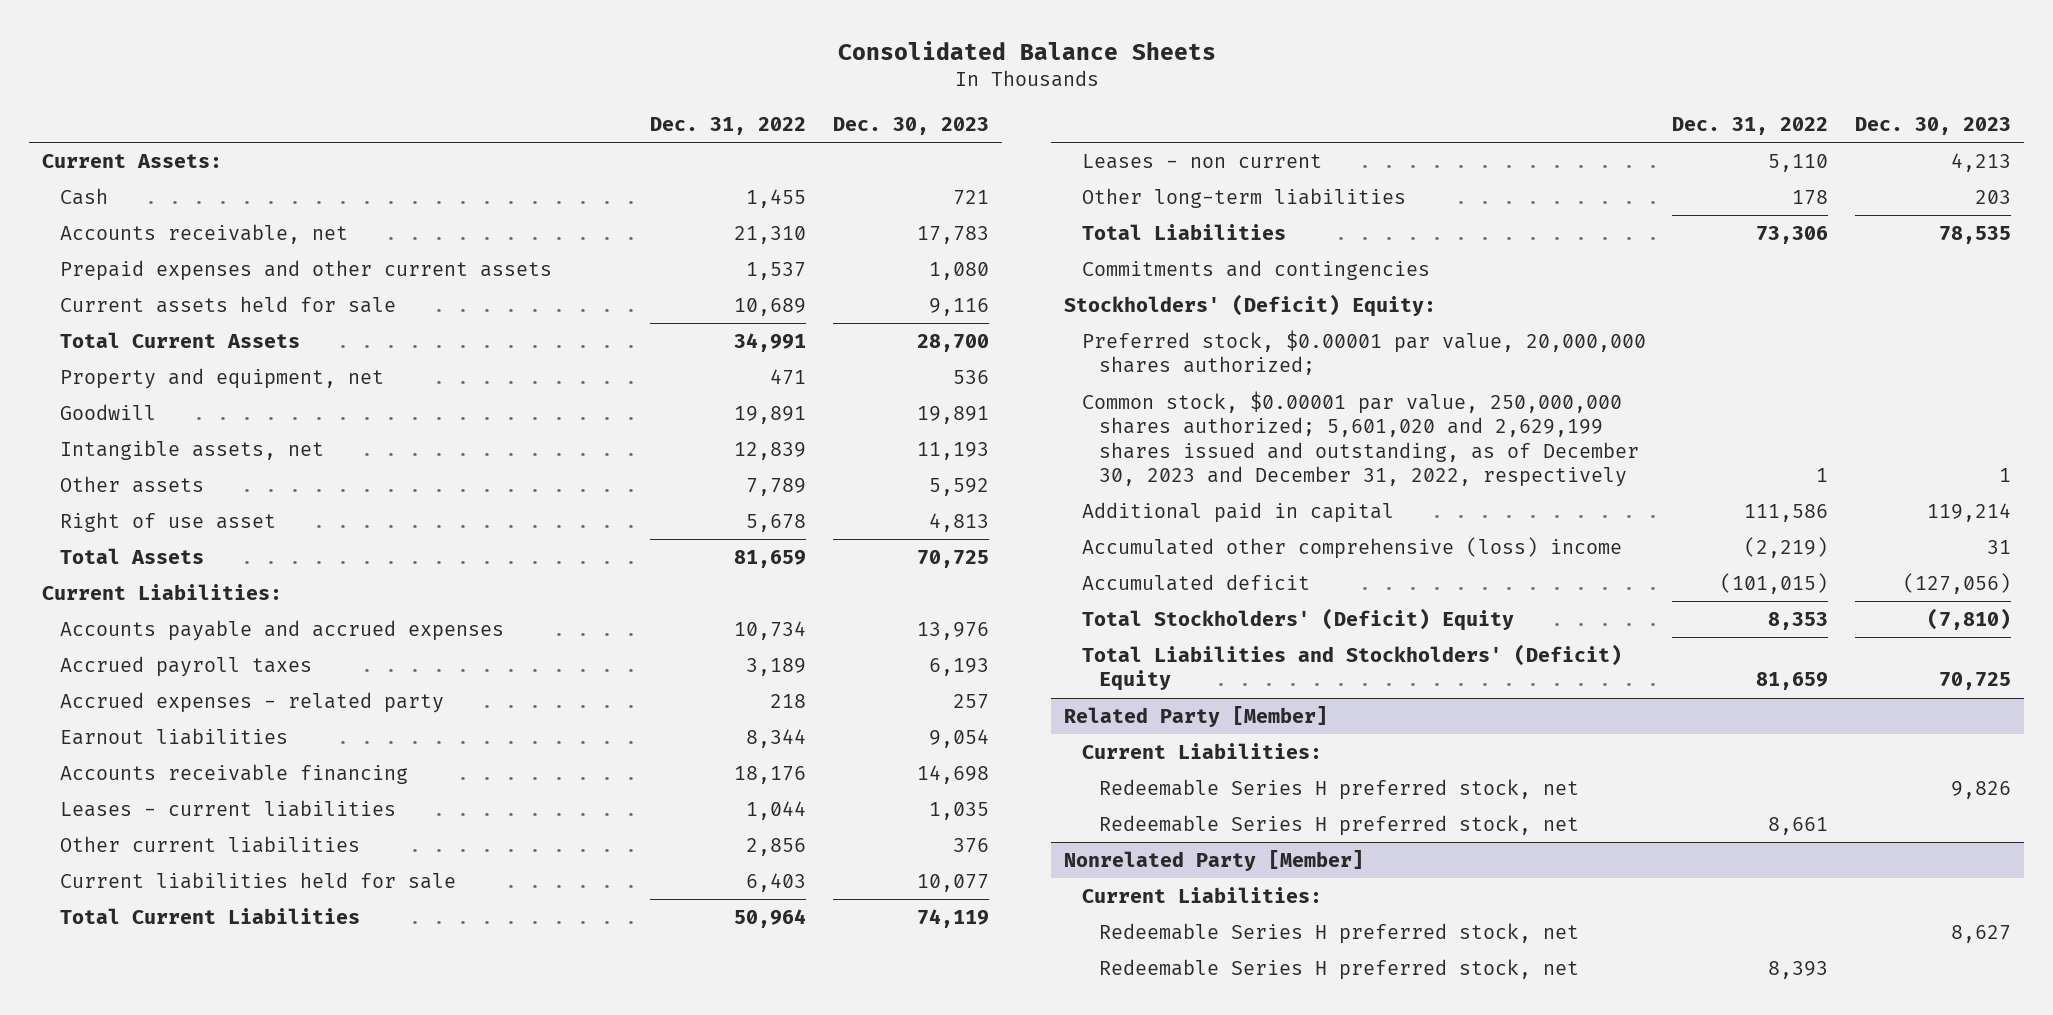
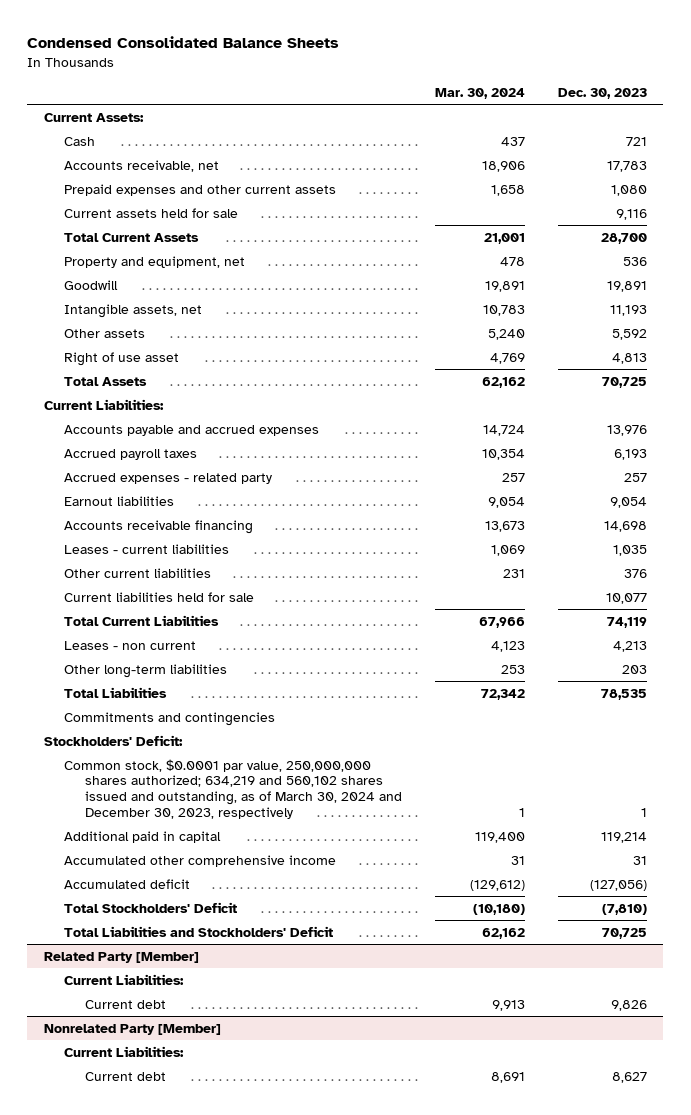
[837,40,1216,60] Consolidated Balance Sheets -> [27,36,340,49] Condensed Consolidated Balance Sheets
[650,116,807,135] Dec. 31, 2022 -> none
none -> [434,87,525,99] Mar. 30, 2024
[1081,330,1646,376] Preferred stock, $0.00001 par value, 20,000,000 shares authorized; -> none
[1064,294,1437,318] Stockholders' (Deficit) Equity: -> [43,734,183,746] Stockholders' Deficit:
[1081,391,1639,487] Common stock, $0.00001 par value, 250,000,000 shares authorized; 5,601,020 and 2,629,199 shares issued and outstanding, as of December 30, 2023 and December 31, 2022, respectively -> [64,758,402,820] Common stock, $0.0001 par value, 250,000,000 shares authorized; 634,219 and 560,102 shares issued and outstanding, as of March 30, 2024 and December 30, 2023, respectively
[1081,537,1622,560] Accumulated other comprehensive (loss) income -> [64,854,337,867] Accumulated other comprehensive income
[1081,608,1514,632] Total Stockholders' (Deficit) Equity -> [64,901,238,913] Total Stockholders' Deficit
[1081,644,1622,692] Total Liabilities and Stockholders' (Deficit) Equity -> [64,925,334,937] Total Liabilities and Stockholders' Deficit
[1098,815,1579,837] Redeemable Series H preferred stock, net -> none
[1098,779,1579,801] Redeemable Series H preferred stock, net -> [84,999,166,1009] Current debt
[1098,959,1579,981] Redeemable Series H preferred stock, net -> none
[1098,923,1579,945] Redeemable Series H preferred stock, net -> [84,1071,166,1081] Current debt

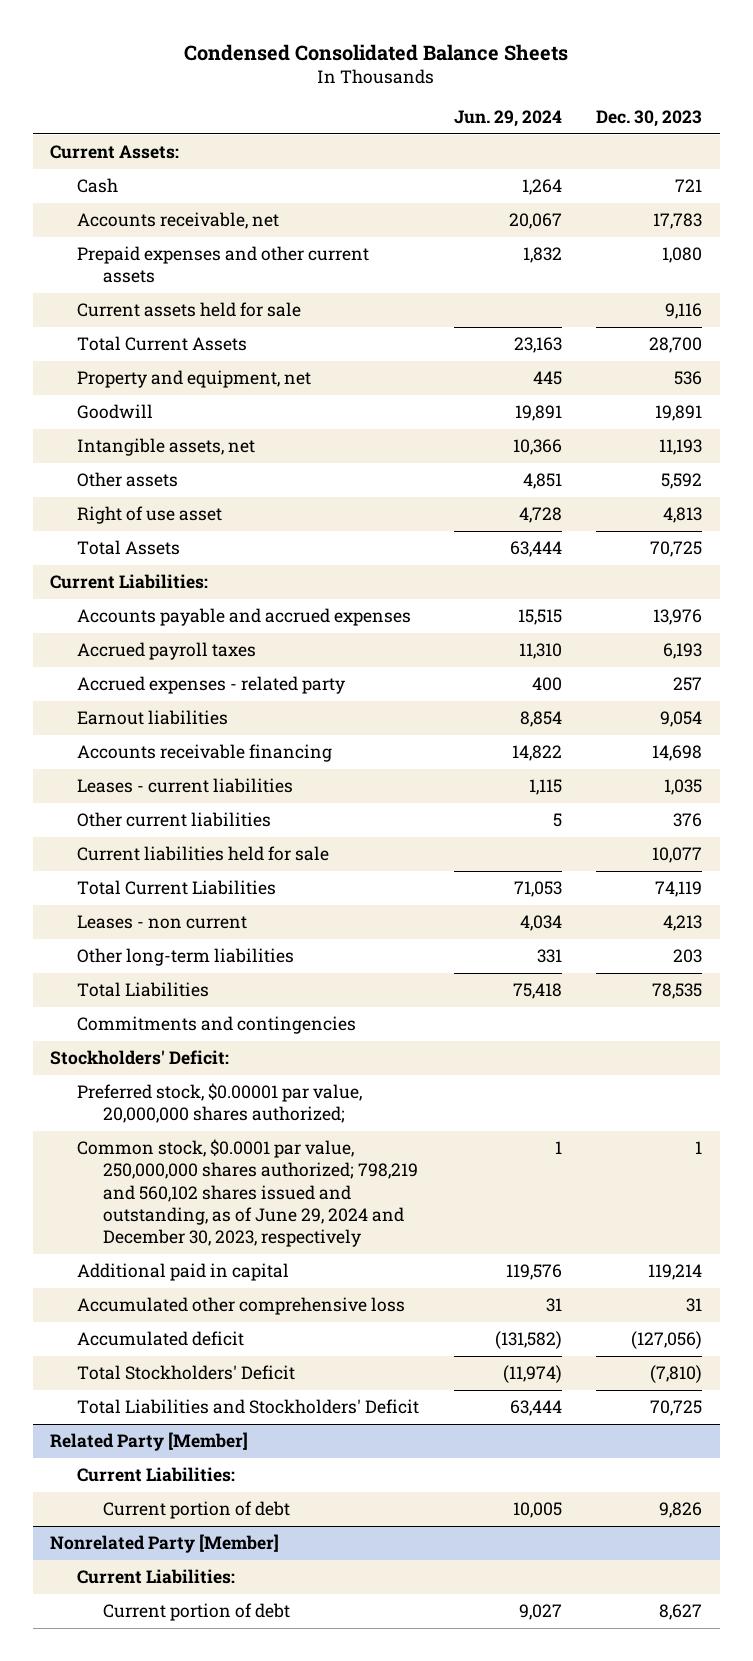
[434,87,525,99] Mar. 30, 2024 -> none
none -> [453,110,562,128] Jun. 29, 2024
none -> [76,1083,362,1124] Preferred stock, $0.00001 par value, 20,000,000 shares authorized;
[64,758,402,820] Common stock, $0.0001 par value, 250,000,000 shares authorized; 634,219 and 560,102 shares issued and outstanding, as of March 30, 2024 and December 30, 2023, respectively -> [76,1139,419,1248] Common stock, $0.0001 par value, 250,000,000 shares authorized; 798,219 and 560,102 shares issued and outstanding, as of June 29, 2024 and December 30, 2023, respectively
[64,854,337,867] Accumulated other comprehensive income -> [76,1297,405,1316] Accumulated other comprehensive loss
[84,999,166,1009] Current debt -> [103,1501,291,1520] Current portion of debt
[84,1071,166,1081] Current debt -> [103,1603,291,1622] Current portion of debt

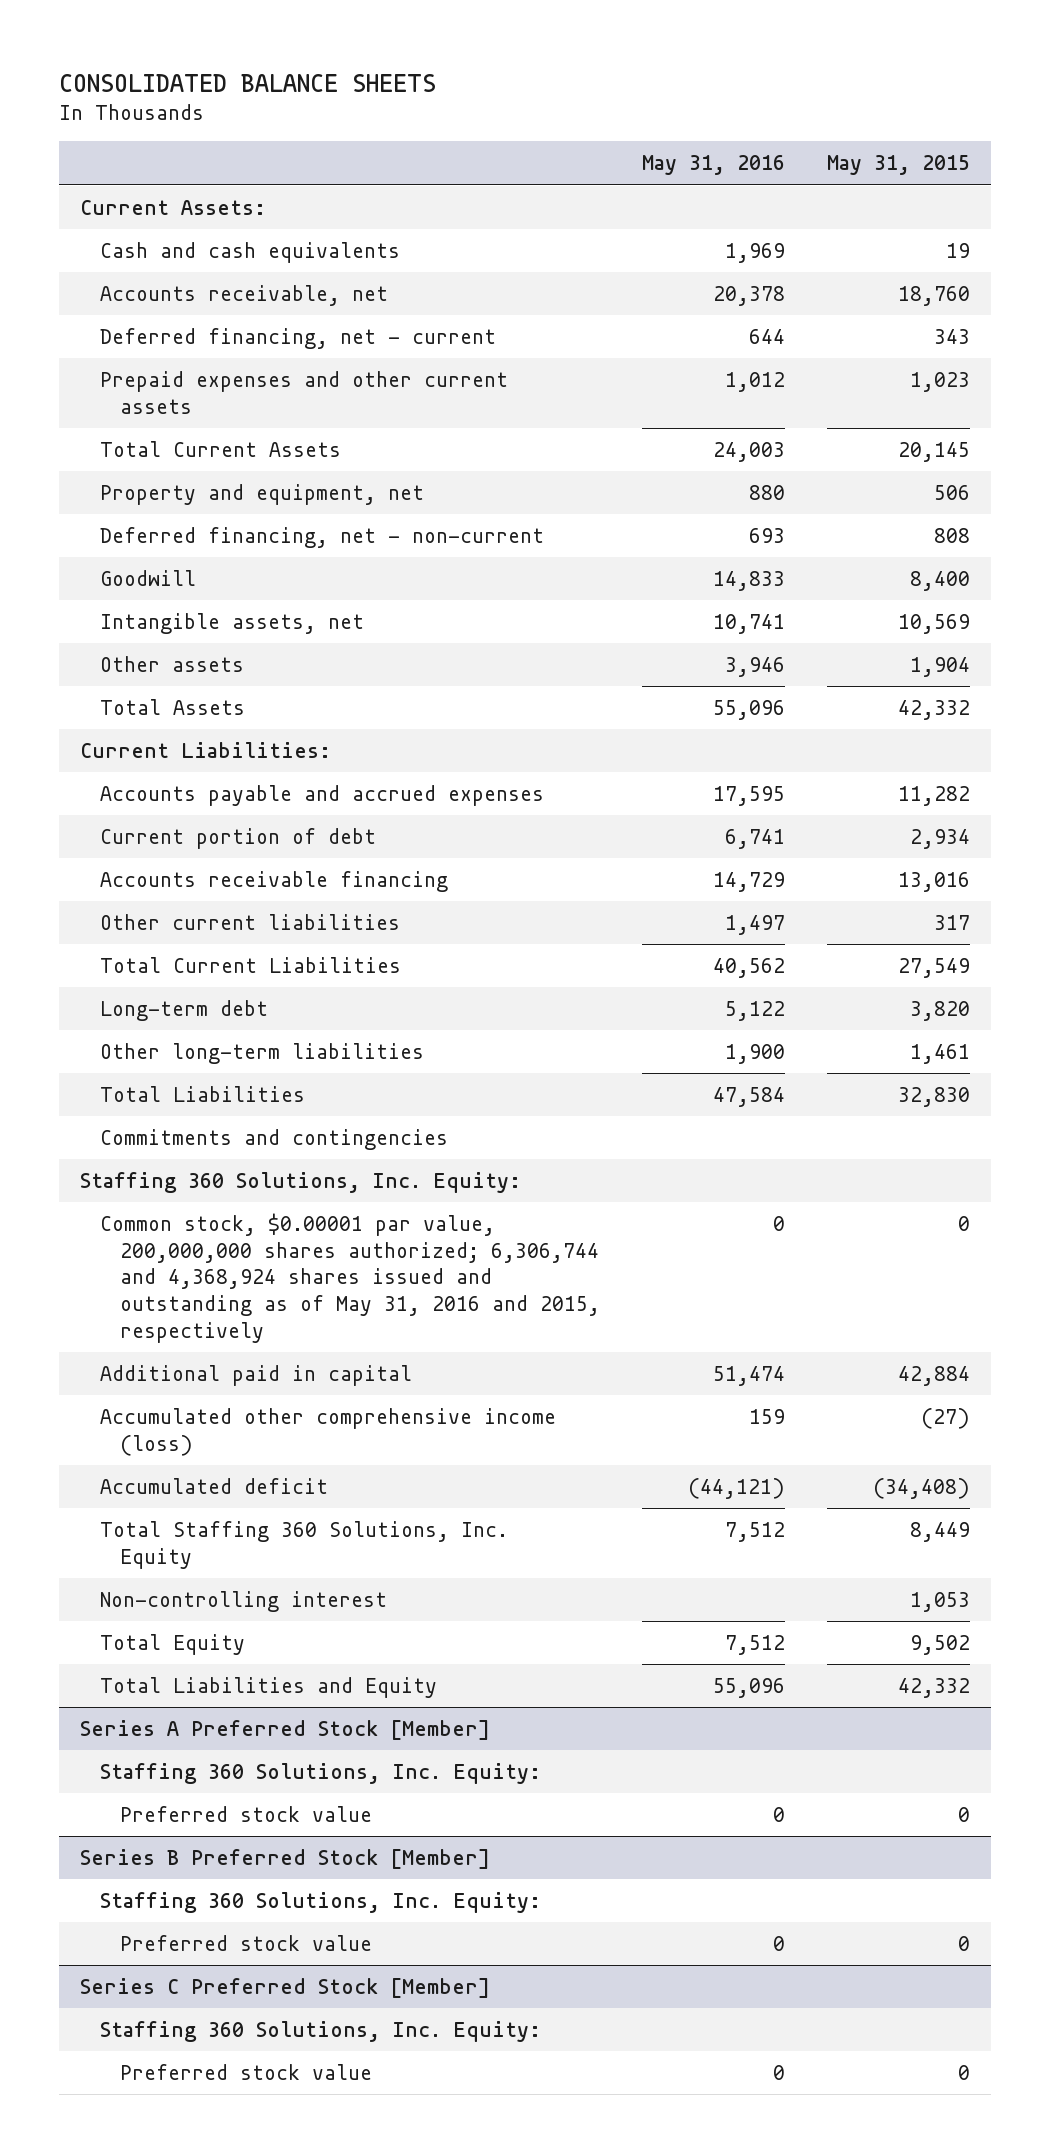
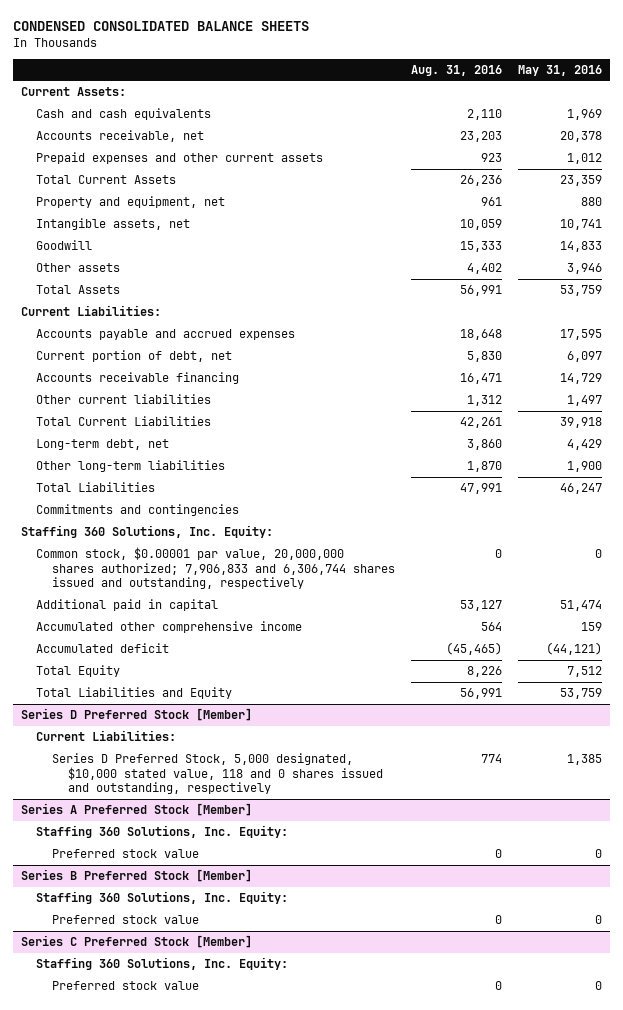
[58,73,436,92] CONSOLIDATED BALANCE SHEETS -> [12,20,309,31] CONDENSED CONSOLIDATED BALANCE SHEETS
[827,155,971,176] May 31, 2015 -> none
none -> [411,64,503,76] Aug. 31, 2016
[100,327,497,349] Deferred financing, net - current -> none
[713,441,786,462] 24,003 -> [560,175,603,187] 23,359
[100,526,545,548] Deferred financing, net - non-current -> none
[100,569,197,586] Goodwill -> [36,240,93,251] Goodwill
[713,699,786,720] 55,096 -> [560,285,603,297] 53,759
[100,827,377,849] Current portion of debt -> [36,350,233,363] Current portion of debt, net
[725,828,786,849] 6,741 -> [567,351,603,363] 6,097
[713,957,786,978] 40,562 -> [560,417,603,429] 39,918
[100,999,269,1021] Long-term debt -> [36,439,170,451] Long-term debt, net
[725,1000,786,1021] 5,122 -> [567,439,603,451] 4,429
[713,1086,786,1107] 47,584 -> [560,483,603,495] 46,247
[100,1212,601,1343] Common stock, $0.00001 par value, 200,000,000 shares authorized; 6,306,744 and 4,368,924 shares issued and outstanding as of May 31, 2016 and 2015, respectively -> [36,547,396,589] Common stock, $0.00001 par value, 20,000,000 shares authorized; 7,906,833 and 6,306,744 shares issued and outstanding, respectively
[100,1407,557,1456] Accumulated other comprehensive income (loss) -> [36,621,303,634] Accumulated other comprehensive income
[100,1520,509,1569] Total Staffing 360 Solutions, Inc. Equity -> none
[100,1590,388,1612] Non-controlling interest -> none
[713,1677,786,1698] 55,096 -> [560,688,603,700] 53,759
none -> [20,708,252,722] Series D Preferred Stock [Member]
none -> [36,730,177,742] Current Liabilities:
none -> [52,753,383,794] Series D Preferred Stock, 5,000 designated, $10,000 stated value, 118 and 0 shares issued and outstanding, respectively

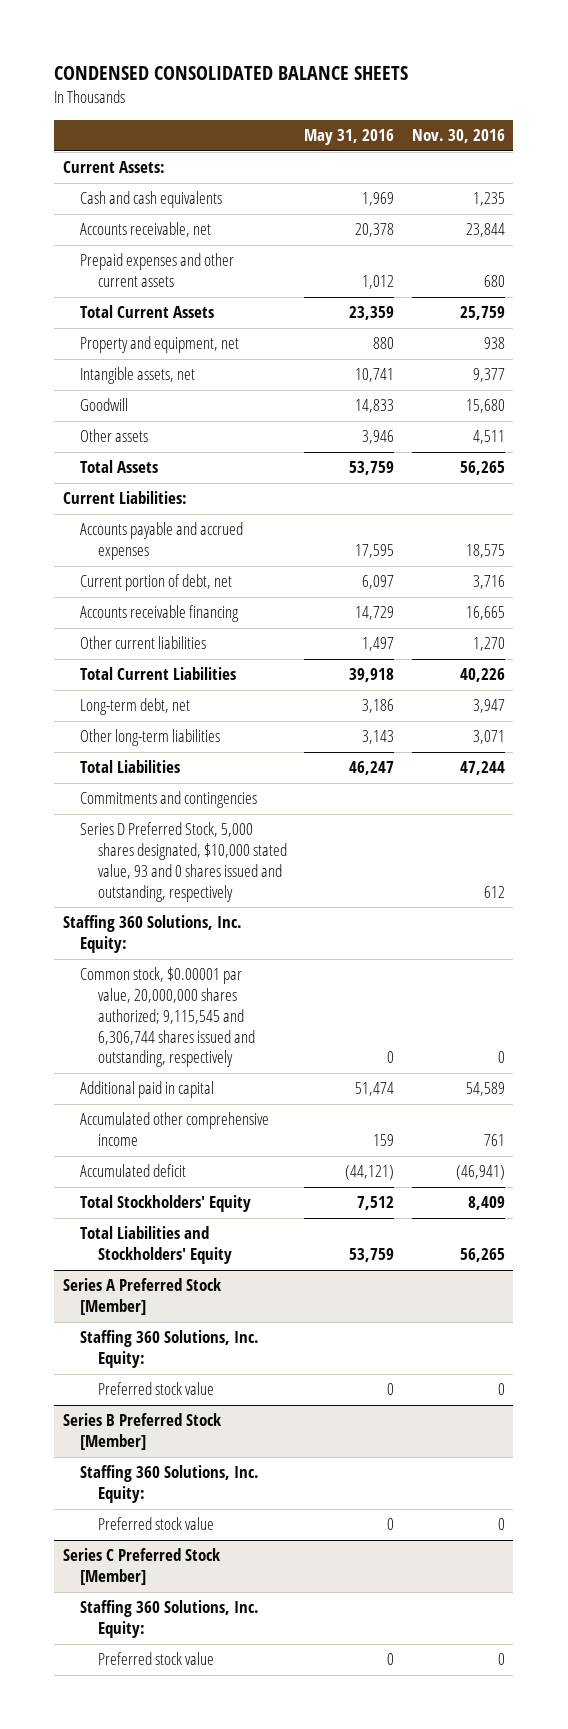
[411,64,503,76] Aug. 31, 2016 -> none
none -> [411,129,505,144] Nov. 30, 2016
[567,439,603,451] 4,429 -> [362,699,395,714] 3,186
[567,461,603,473] 1,900 -> [362,730,395,745] 3,143
none -> [80,822,288,902] Series D Preferred Stock, 5,000 shares designated, $10,000 stated value, 93 and 0 shares issued and outstanding, respectively
[36,547,396,589] Common stock, $0.00001 par value, 20,000,000 shares authorized; 7,906,833 and 6,306,744 shares issued and outstanding, respectively -> [80,967,256,1068] Common stock, $0.00001 par value, 20,000,000 shares authorized; 9,115,545 and 6,306,744 shares issued and outstanding, respectively
[20,708,252,722] Series D Preferred Stock [Member] -> none
[36,730,177,742] Current Liabilities: -> none
[52,753,383,794] Series D Preferred Stock, 5,000 designated, $10,000 stated value, 118 and 0 shares issued and outstanding, respectively -> none
[36,665,121,678] Total Equity -> [80,1195,252,1213] Total Stockholders' Equity
[36,687,233,700] Total Liabilities and Equity -> [80,1226,233,1265] Total Liabilities and Stockholders' Equity

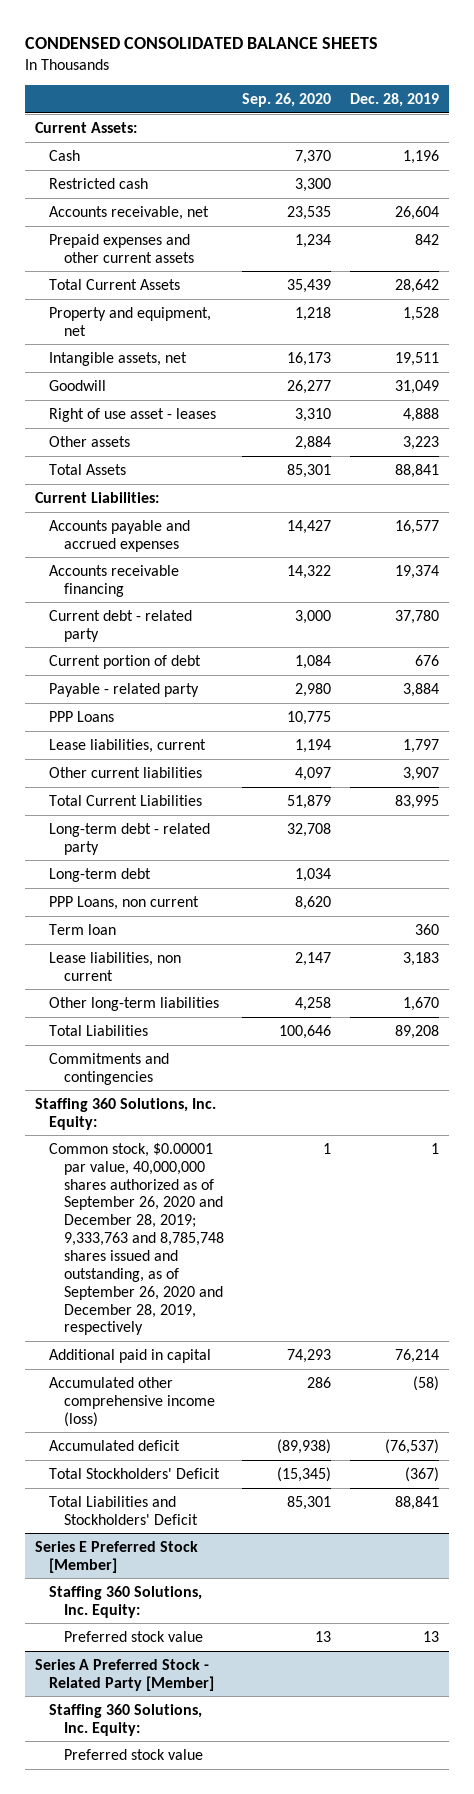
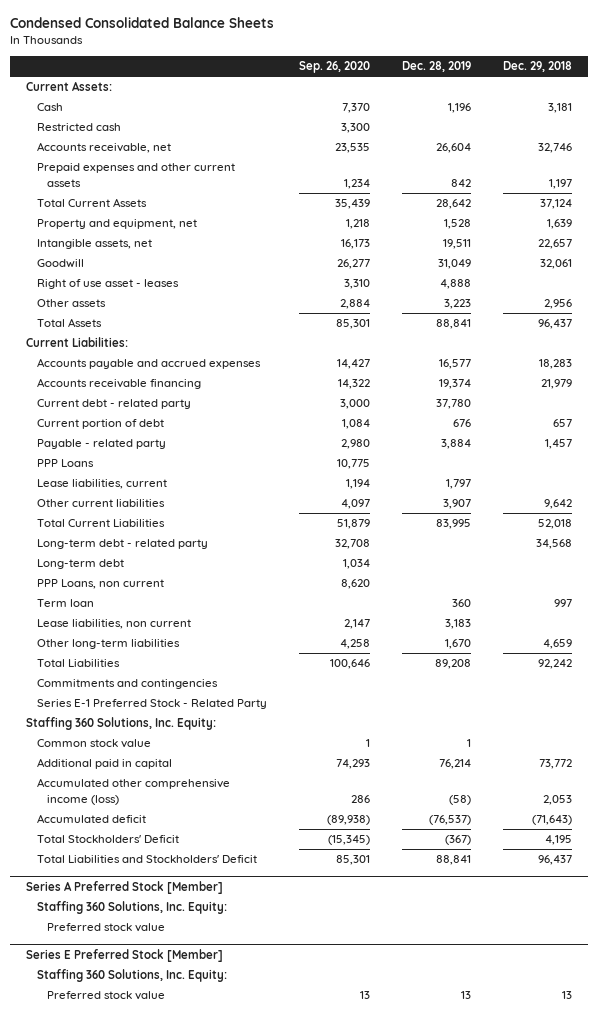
[25,37,379,50] CONDENSED CONSOLIDATED BALANCE SHEETS -> [10,17,275,29] Condensed Consolidated Balance Sheets
none -> [502,61,572,73] Dec. 29, 2018
none -> [36,699,267,710] Series E-1 Preferred Stock - Related Party
[49,1142,224,1336] Common stock, $0.00001 par value, 40,000,000 shares authorized as of September 26, 2020 and December 28, 2019; 9,333,763 and 8,785,748 shares issued and outstanding, as of September 26, 2020 and December 28, 2019, respectively -> [36,739,151,749] Common stock value
none -> [26,880,224,894] Series A Preferred Stock [Member]
none -> [36,901,227,915] Staffing 360 Solutions, Inc. Equity:
none -> [47,923,166,933] Preferred stock value
[34,1658,215,1691] Series A Preferred Stock - Related Party [Member] -> none
[49,1703,203,1736] Staffing 360 Solutions, Inc. Equity: -> none
[63,1748,203,1760] Preferred stock value -> none

